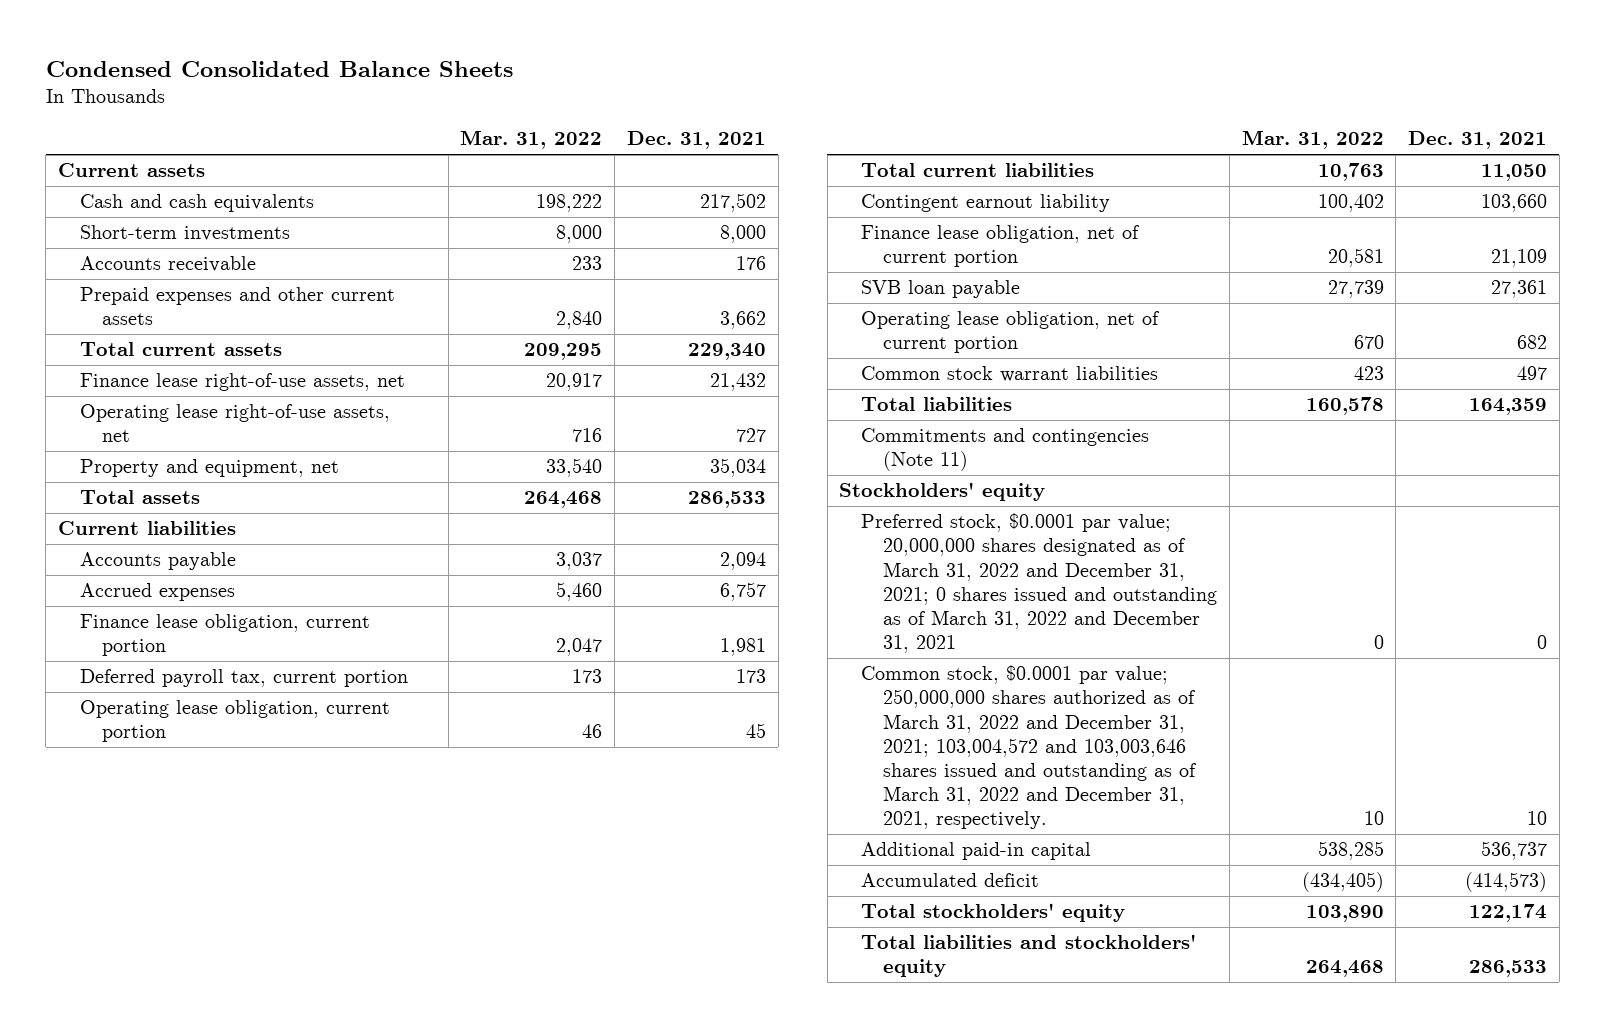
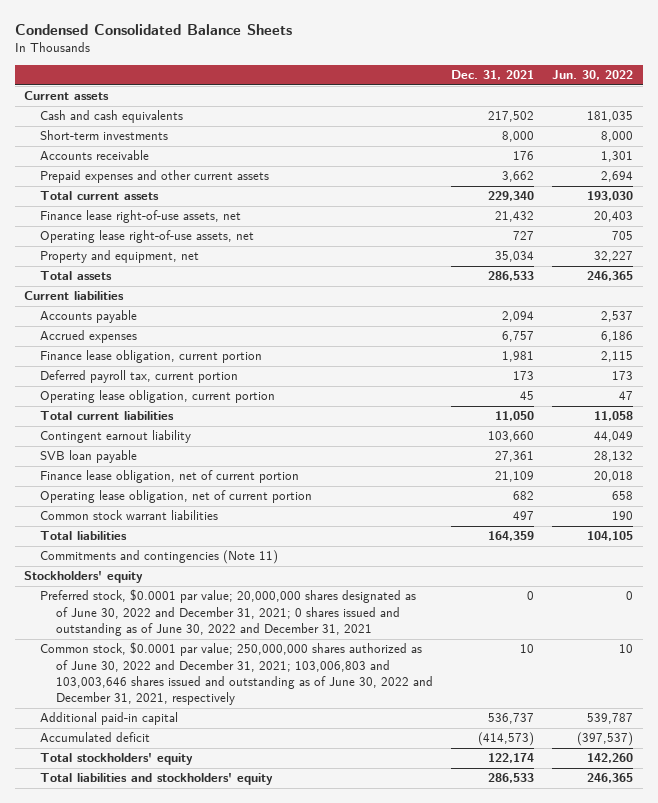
[460,130,603,150] Mar. 31, 2022 -> none
none -> [552,69,634,80] Jun. 30, 2022
[861,225,1141,268] Finance lease obligation, net of current portion -> [39,470,299,484] Finance lease obligation, net of current portion
[861,513,1218,653] Preferred stock, $0.0001 par value; 20,000,000 shares designated as of March 31, 2022 and December 31, 2021; 0 shares issued and outstanding as of March 31, 2022 and December 31, 2021 -> [39,589,416,637] Preferred stock, $0.0001 par value; 20,000,000 shares designated as of June 30, 2022 and December 31, 2021; 0 shares issued and outstanding as of June 30, 2022 and December 31, 2021
[861,665,1198,829] Common stock, $0.0001 par value; 250,000,000 shares authorized as of March 31, 2022 and December 31, 2021; 103,004,572 and 103,003,646 shares issued and outstanding as of March 31, 2022 and December 31, 2021, respectively. -> [39,642,433,706] Common stock, $0.0001 par value; 250,000,000 shares authorized as of June 30, 2022 and December 31, 2021; 103,006,803 and 103,003,646 shares issued and outstanding as of June 30, 2022 and December 31, 2021, respectively

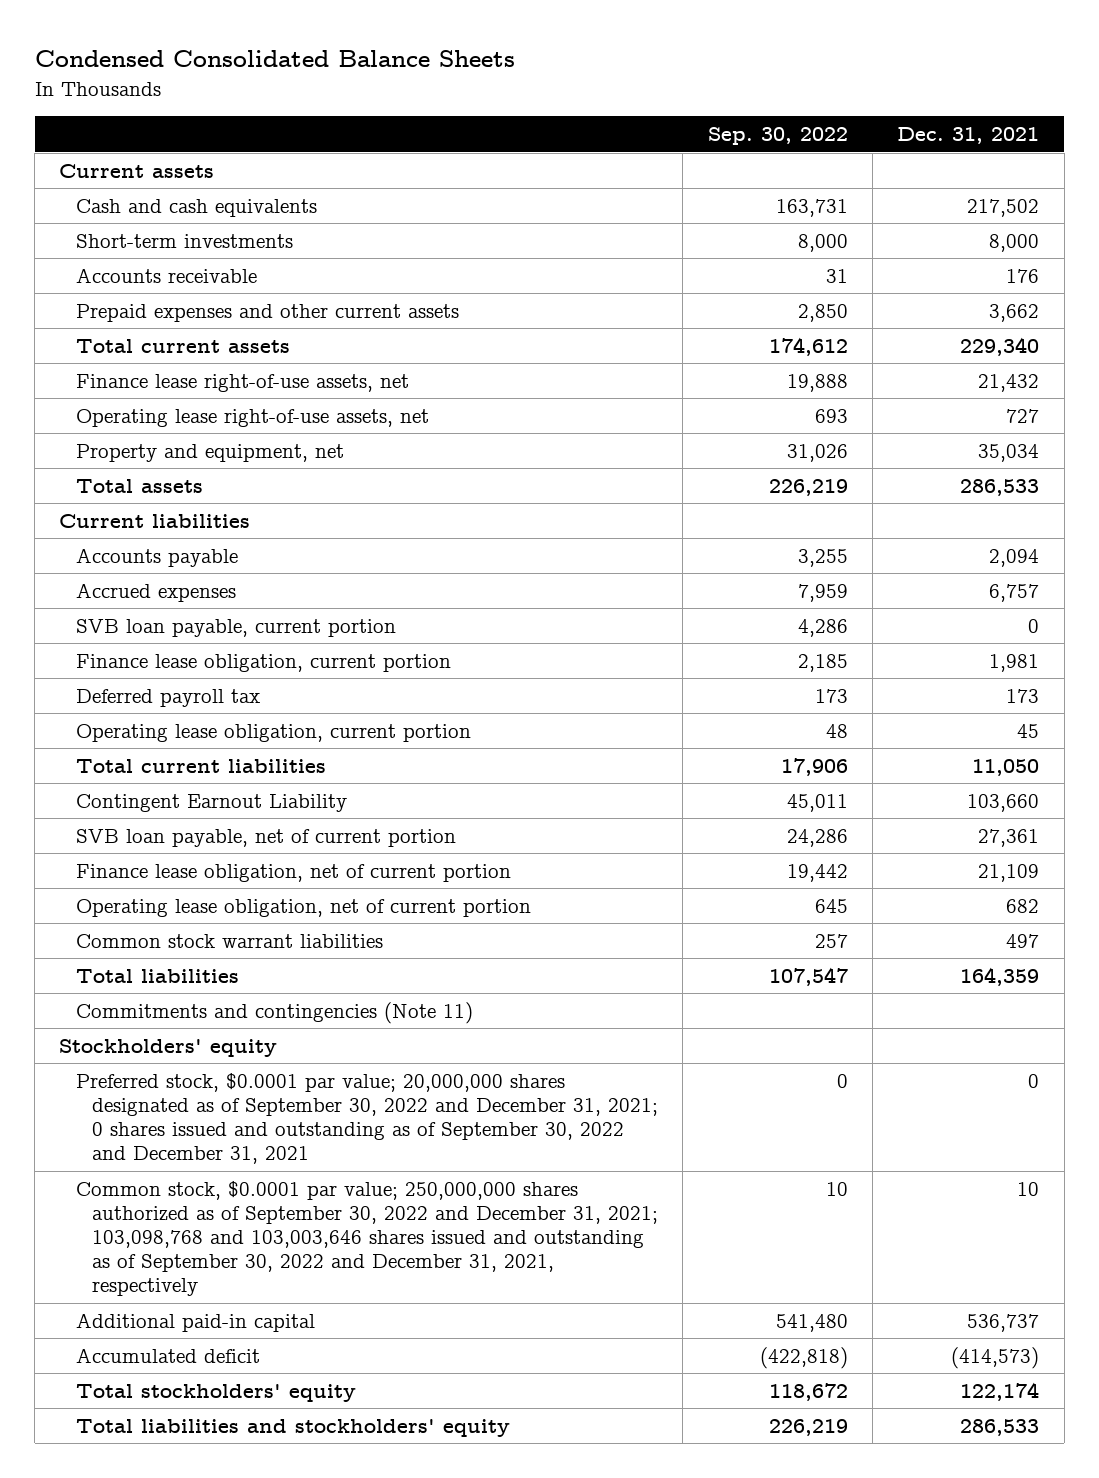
[552,69,634,80] Jun. 30, 2022 -> none
none -> [707,127,848,146] Sep. 30, 2022
none -> [75,618,396,637] SVB loan payable, current portion
[39,370,238,384] Deferred payroll tax, current portion -> [75,688,260,707] Deferred payroll tax
[39,430,191,444] Contingent earnout liability -> [75,793,347,812] Contingent Earnout Liability
[39,450,137,464] SVB loan payable -> [75,828,456,847] SVB loan payable, net of current portion
[39,589,416,637] Preferred stock, $0.0001 par value; 20,000,000 shares designated as of June 30, 2022 and December 31, 2021; 0 shares issued and outstanding as of June 30, 2022 and December 31, 2021 -> [75,1072,658,1165] Preferred stock, $0.0001 par value; 20,000,000 shares designated as of September 30, 2022 and December 31, 2021; 0 shares issued and outstanding as of September 30, 2022 and December 31, 2021
[39,642,433,706] Common stock, $0.0001 par value; 250,000,000 shares authorized as of June 30, 2022 and December 31, 2021; 103,006,803 and 103,003,646 shares issued and outstanding as of June 30, 2022 and December 31, 2021, respectively -> [75,1180,658,1297] Common stock, $0.0001 par value; 250,000,000 shares authorized as of September 30, 2022 and December 31, 2021; 103,098,768 and 103,003,646 shares issued and outstanding as of September 30, 2022 and December 31, 2021, respectively

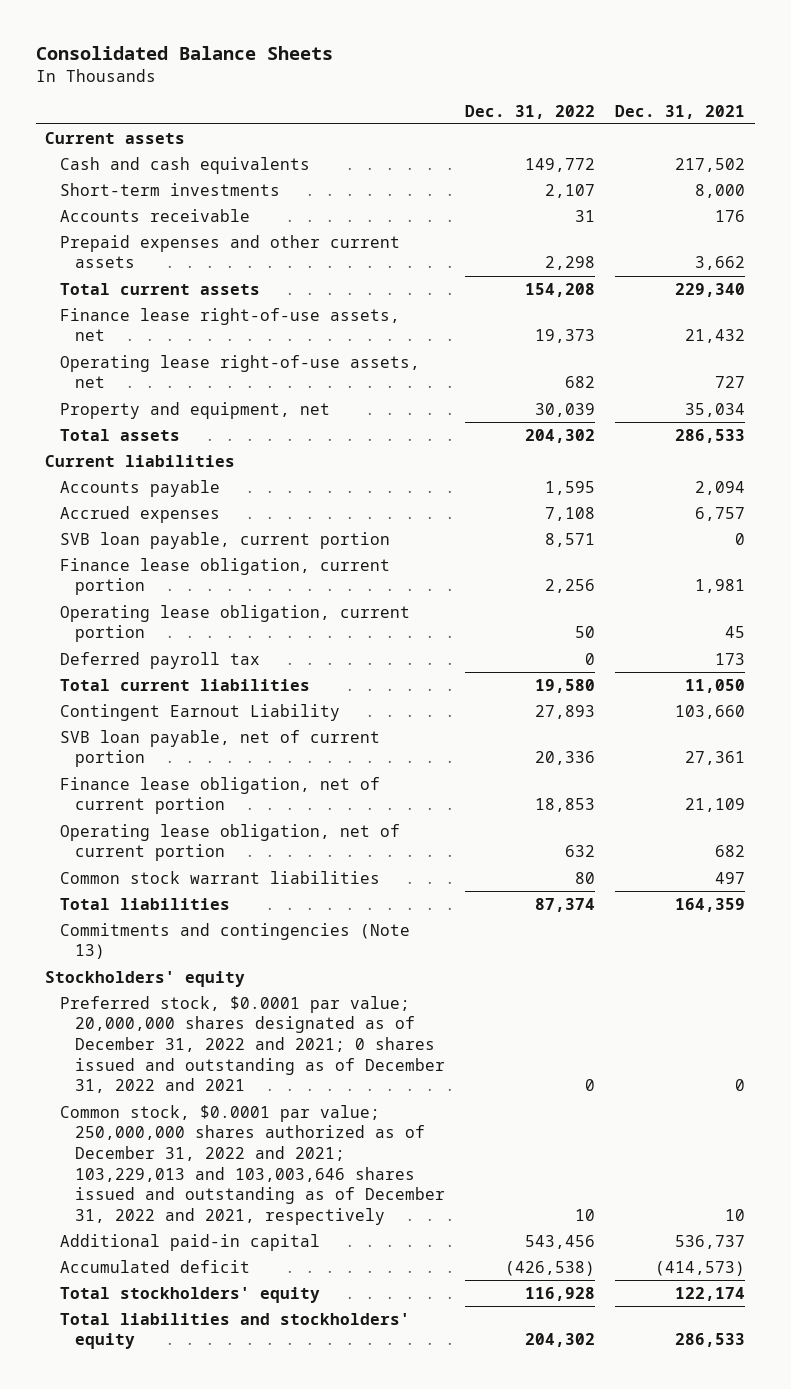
[34,50,515,68] Condensed Consolidated Balance Sheets -> [35,46,333,61] Consolidated Balance Sheets
[707,127,848,146] Sep. 30, 2022 -> none
none -> [465,104,596,119] Dec. 31, 2022
[75,688,260,707] Deferred payroll tax -> [60,651,261,669] Deferred payroll tax
[75,1001,473,1024] Commitments and contingencies (Note 11) -> [60,922,411,960] Commitments and contingencies (Note 13)
[75,1072,658,1165] Preferred stock, $0.0001 par value; 20,000,000 shares designated as of September 30, 2022 and December 31, 2021; 0 shares issued and outstanding as of September 30, 2022 and December 31, 2021 -> [60,995,446,1094] Preferred stock, $0.0001 par value; 20,000,000 shares designated as of December 31, 2022 and 2021; 0 shares issued and outstanding as of December 31, 2022 and 2021
[75,1180,658,1297] Common stock, $0.0001 par value; 250,000,000 shares authorized as of September 30, 2022 and December 31, 2021; 103,098,768 and 103,003,646 shares issued and outstanding as of September 30, 2022 and December 31, 2021, respectively -> [60,1104,446,1226] Common stock, $0.0001 par value; 250,000,000 shares authorized as of December 31, 2022 and 2021; 103,229,013 and 103,003,646 shares issued and outstanding as of December 31, 2022 and 2021, respectively

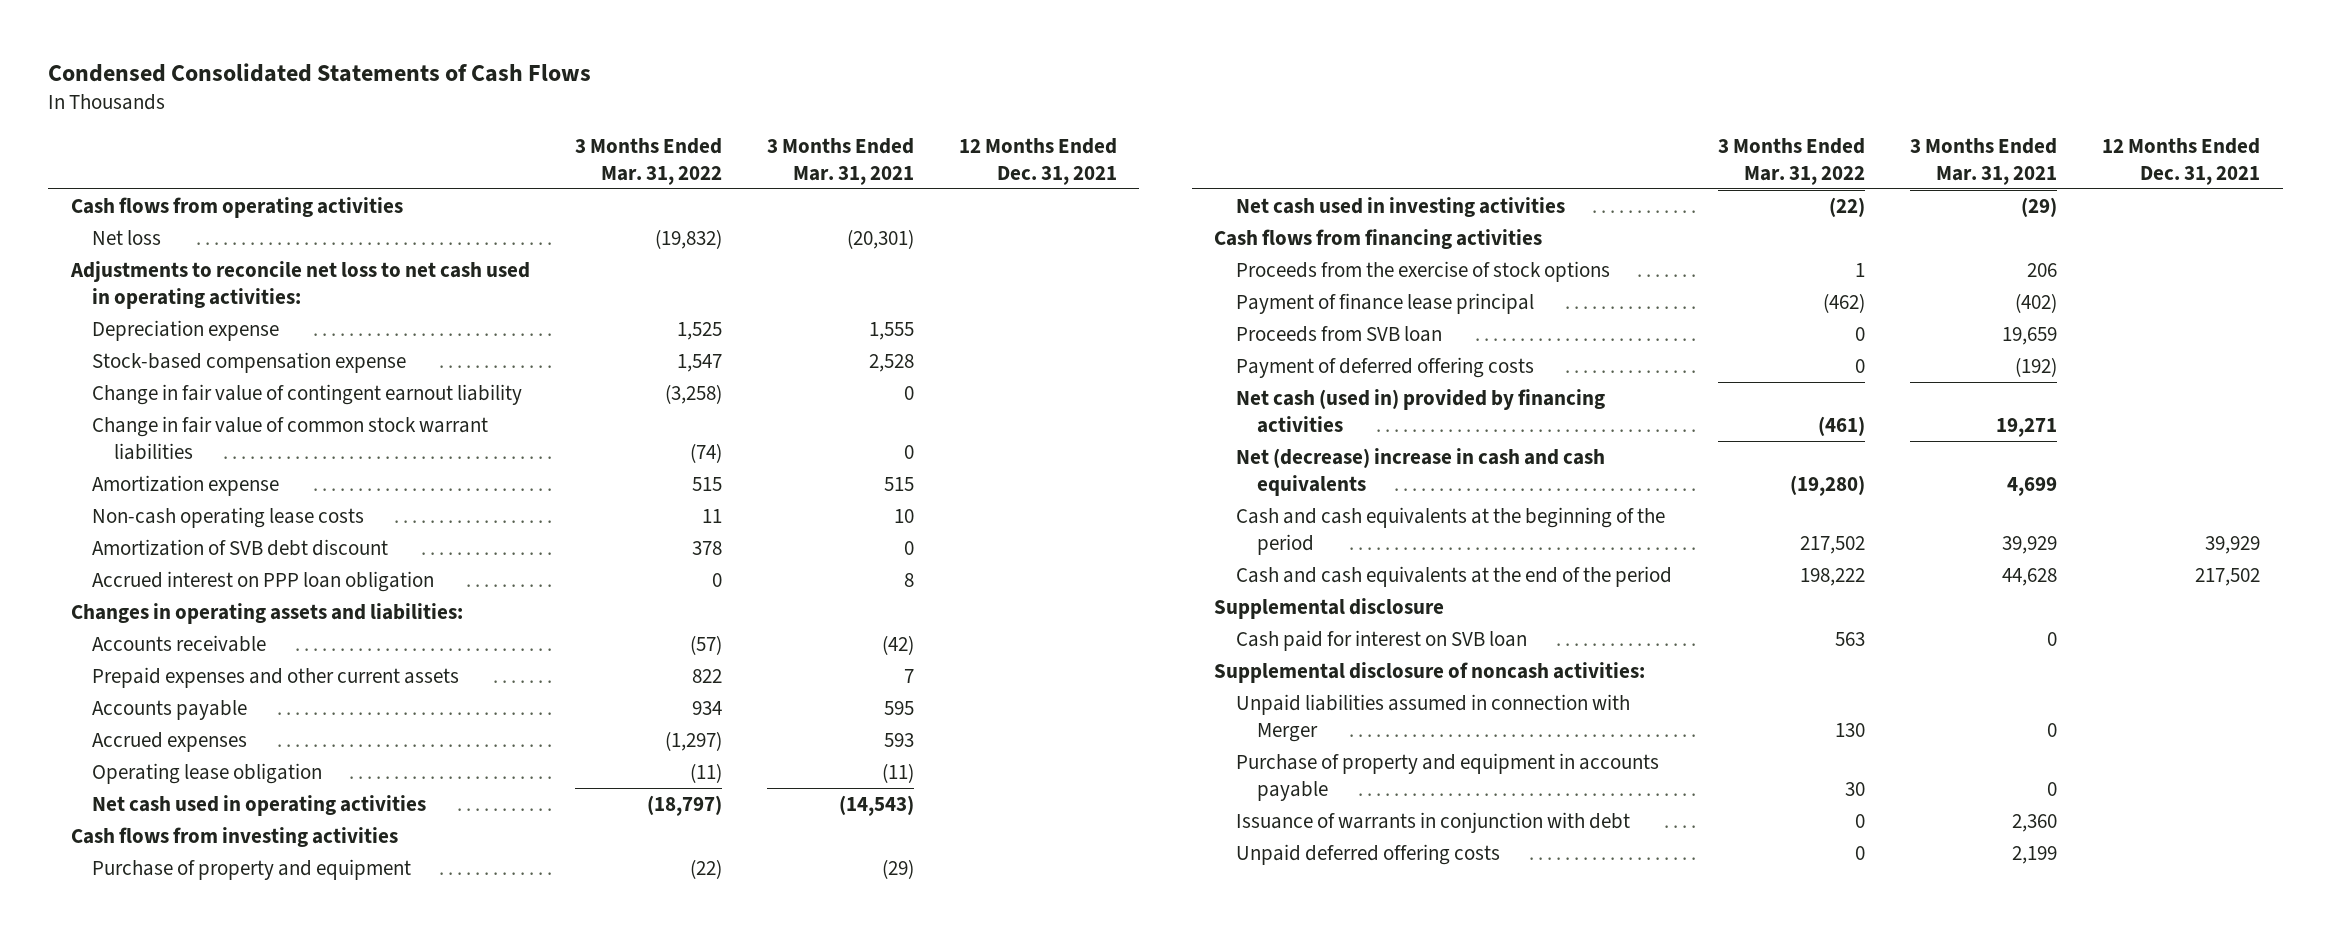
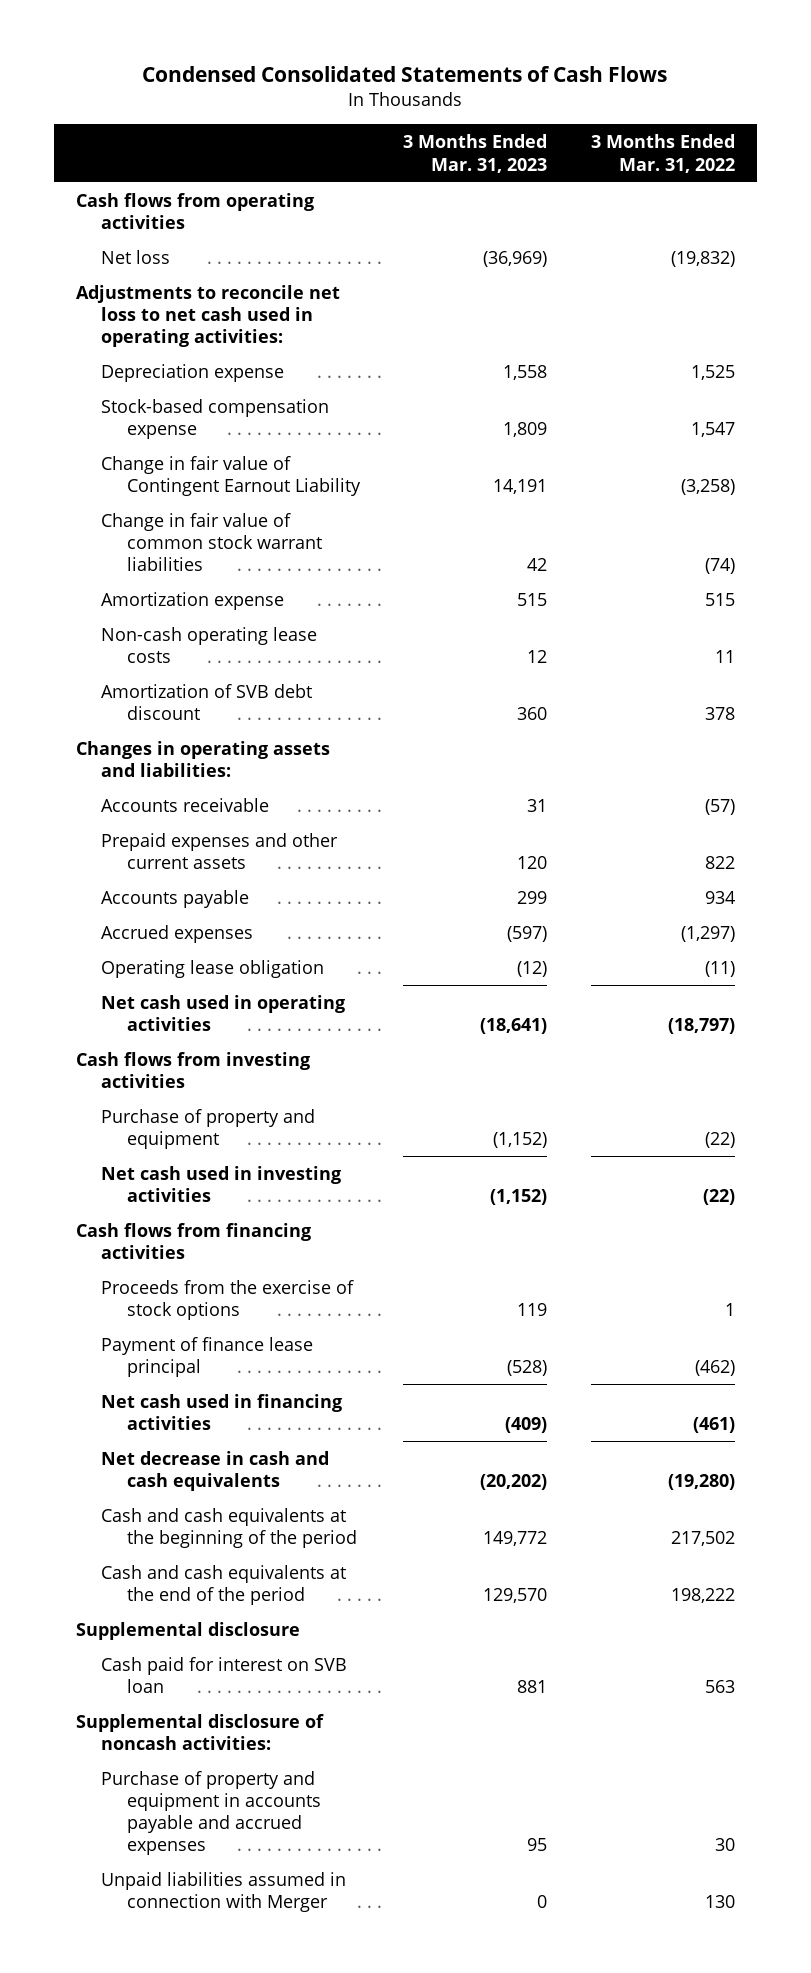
[766,138,914,185] 3 Months Ended Mar. 31, 2021 -> none
[958,138,1117,185] 12 Months Ended Dec. 31, 2021 -> none
none -> [403,134,548,173] 3 Months Ended Mar. 31, 2023
[92,384,523,406] Change in fair value of contingent earnout liability -> [101,456,361,497] Change in fair value of Contingent Earnout Liability
[92,571,435,593] Accrued interest on PPP loan obligation -> none
[1235,326,1442,343] Proceeds from SVB loan -> none
[1235,357,1534,379] Payment of deferred offering costs -> none
[1235,389,1605,433] Net cash (used in) provided by financing activities -> [101,1394,343,1431] Net cash used in financing activities
[1235,448,1605,496] Net (decrease) increase in cash and cash equivalents -> [101,1451,330,1492] Net decrease in cash and cash equivalents
none -> [101,1771,321,1856] Purchase of property and equipment in accounts payable and accrued expenses
[1235,753,1659,801] Purchase of property and equipment in accounts payable -> none
[1235,812,1630,834] Issuance of warrants in conjunction with debt -> none
[1235,844,1500,866] Unpaid deferred offering costs -> none

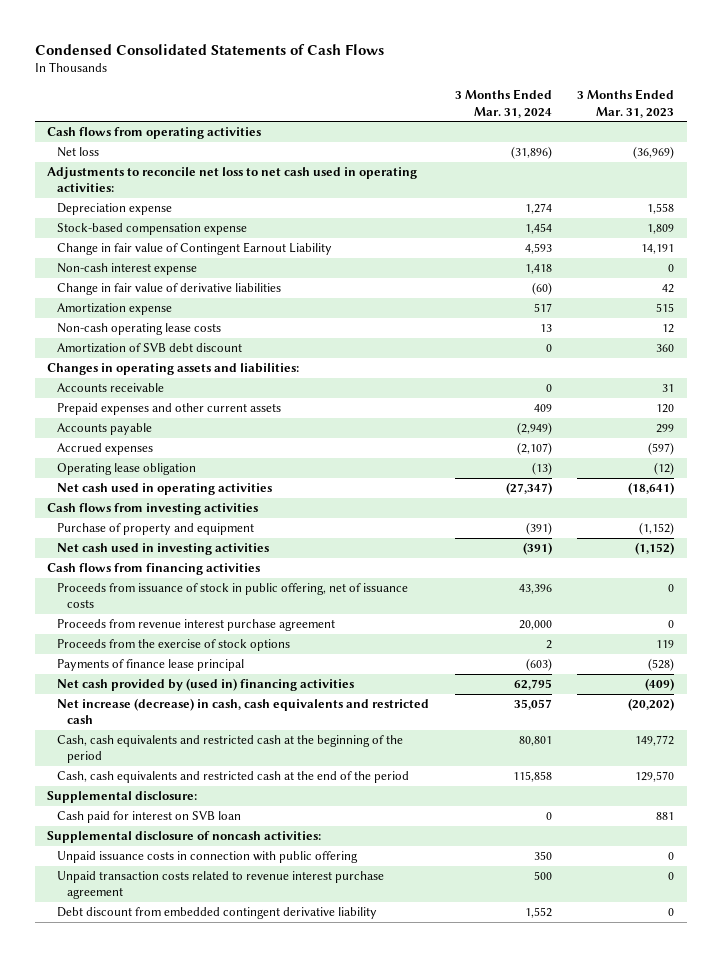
[591,134,736,173] 3 Months Ended Mar. 31, 2022 -> none
none -> [454,89,552,118] 3 Months Ended Mar. 31, 2024
none -> [57,263,198,276] Non-cash interest expense
[101,513,322,572] Change in fair value of common stock warrant liabilities -> [57,283,282,296] Change in fair value of derivative liabilities
none -> [57,583,409,609] Proceeds from issuance of stock in public offering, net of issuance costs
none -> [57,619,336,632] Proceeds from revenue interest purchase agreement
[101,1337,314,1378] Payment of finance lease principal -> [57,659,245,672] Payments of finance lease principal
[101,1394,343,1431] Net cash used in financing activities -> [57,678,355,692] Net cash provided by (used in) financing activities
[101,1451,330,1492] Net decrease in cash and cash equivalents -> [57,698,430,725] Net increase (decrease) in cash, cash equivalents and restricted cash
[101,1508,357,1549] Cash and cash equivalents at the beginning of the period -> [57,735,404,764] Cash, cash equivalents and restricted cash at the beginning of the period
[101,1565,347,1606] Cash and cash equivalents at the end of the period -> [57,771,410,784] Cash, cash equivalents and restricted cash at the end of the period
[75,1622,300,1641] Supplemental disclosure -> [47,791,198,804] Supplemental disclosure:
[101,1771,321,1856] Purchase of property and equipment in accounts payable and accrued expenses -> none
[101,1872,347,1913] Unpaid liabilities assumed in connection with Merger -> none
none -> [57,851,359,864] Unpaid issuance costs in connection with public offering
none -> [57,871,385,900] Unpaid transaction costs related to revenue interest purchase agreement
none -> [57,907,378,920] Debt discount from embedded contingent derivative liability

